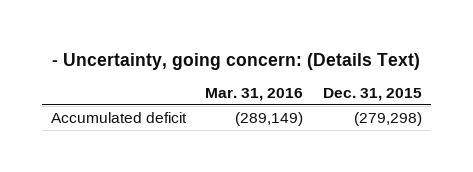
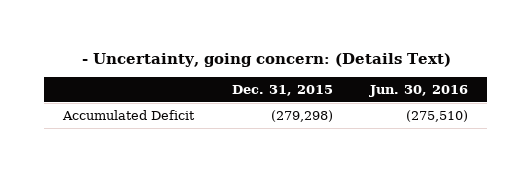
[205,88,304,102] Mar. 31, 2016 -> none
none -> [369,84,469,97] Jun. 30, 2016
[51,112,188,124] Accumulated deficit -> [62,110,196,121] Accumulated Deficit

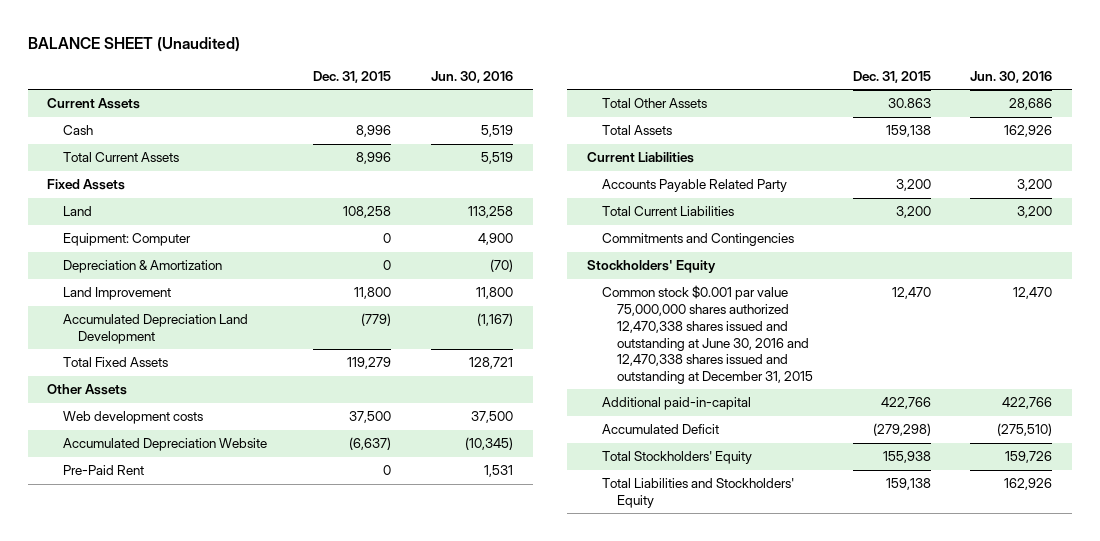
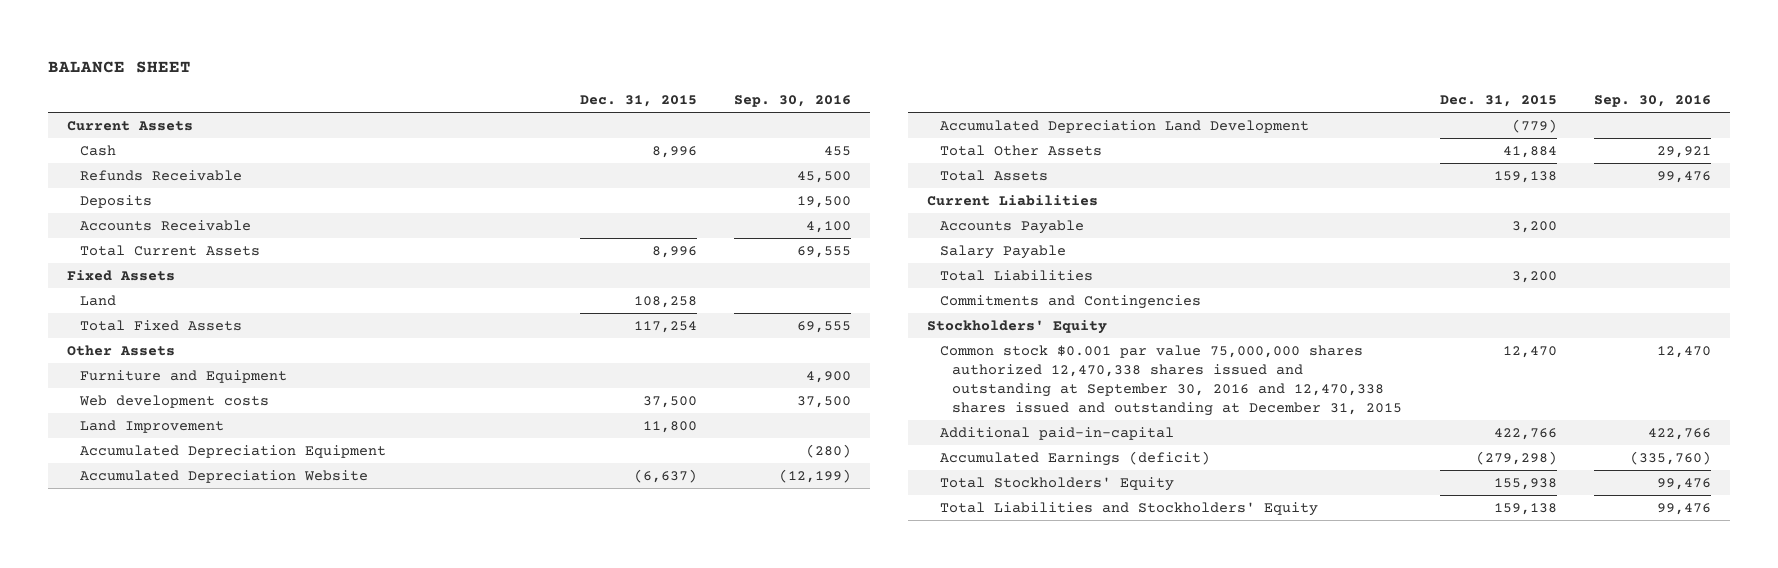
[27,36,240,52] BALANCE SHEET (Unaudited) -> [48,60,192,73] BALANCE SHEET
[431,70,514,83] Jun. 30, 2016 -> none
none -> [734,95,852,108] Sep. 30, 2016
none -> [79,170,242,182] Refunds Receivable
none -> [79,195,152,209] Deposits
none -> [79,220,251,232] Accounts Receivable
[62,233,191,247] Equipment: Computer -> none
[62,260,222,274] Depreciation & Amortization -> none
[347,357,392,370] 119,279 -> [633,321,697,334] 117,254
none -> [79,370,287,384] Furniture and Equipment
[62,287,171,301] Land Improvement -> [79,420,224,434] Land Improvement
none -> [79,445,386,459] Accumulated Depreciation Equipment
[62,465,144,476] Pre-Paid Rent -> none
[62,314,248,345] Accumulated Depreciation Land Development -> [939,120,1309,134] Accumulated Depreciation Land Development
[887,98,931,109] 30.863 -> [1502,146,1557,159] 41,884
[602,179,788,193] Accounts Payable Related Party -> [939,220,1084,235] Accounts Payable
none -> [939,245,1066,260] Salary Payable
[602,206,735,217] Total Current Liabilities -> [939,270,1093,282] Total Liabilities
[602,285,814,385] Common stock $0.001 par value 75,000,000 shares authorized 12,470,338 shares issued and outstanding at June 30, 2016 and 12,470,338 shares issued and outstanding at December 31, 2015 -> [939,345,1403,416] Common stock $0.001 par value 75,000,000 shares authorized 12,470,338 shares issued and outstanding at September 30, 2016 and 12,470,338 shares issued and outstanding at December 31, 2015
[602,424,720,435] Accumulated Deficit -> [939,451,1210,467] Accumulated Earnings (deficit)

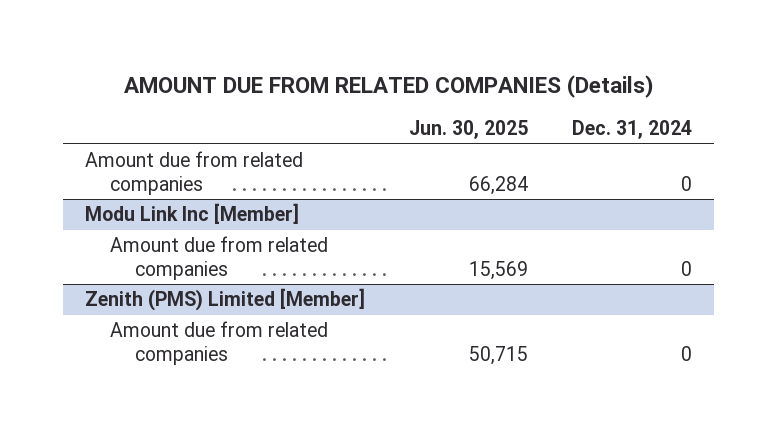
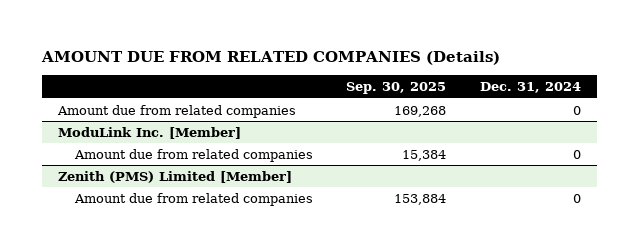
[409,120,529,140] Jun. 30, 2025 -> none
none -> [346,82,447,95] Sep. 30, 2025
[85,203,300,225] Modu Link Inc [Member] -> [58,126,242,139] ModuLink Inc. [Member]

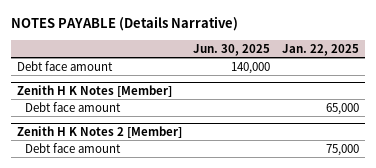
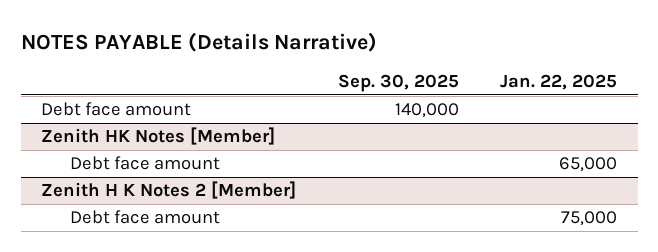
[193,43,271,56] Jun. 30, 2025 -> none
none -> [337,74,459,93] Sep. 30, 2025
[16,84,172,97] Zenith H K Notes [Member] -> [41,127,276,146] Zenith HK Notes [Member]

